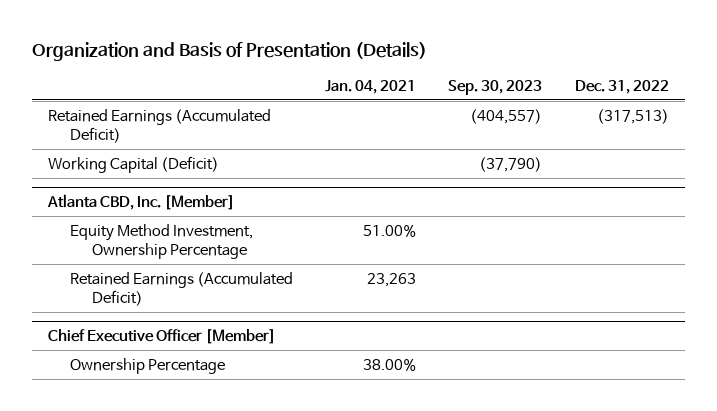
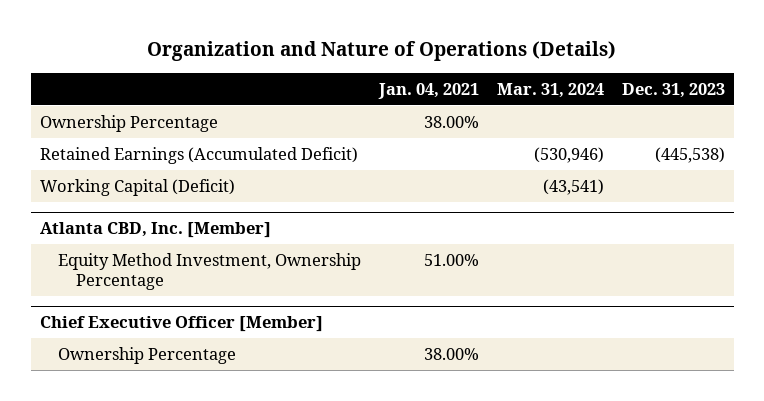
[32,41,428,61] Organization and Basis of Presentation (Details) -> [147,41,617,62] Organization and Nature of Operations (Details)
[448,79,543,95] Sep. 30, 2023 -> none
[574,79,669,94] Dec. 31, 2022 -> none
none -> [496,82,604,98] Mar. 31, 2024
none -> [621,82,725,98] Dec. 31, 2023
none -> [39,114,218,132] Ownership Percentage
[70,271,294,307] Retained Earnings (Accumulated Deficit) -> none

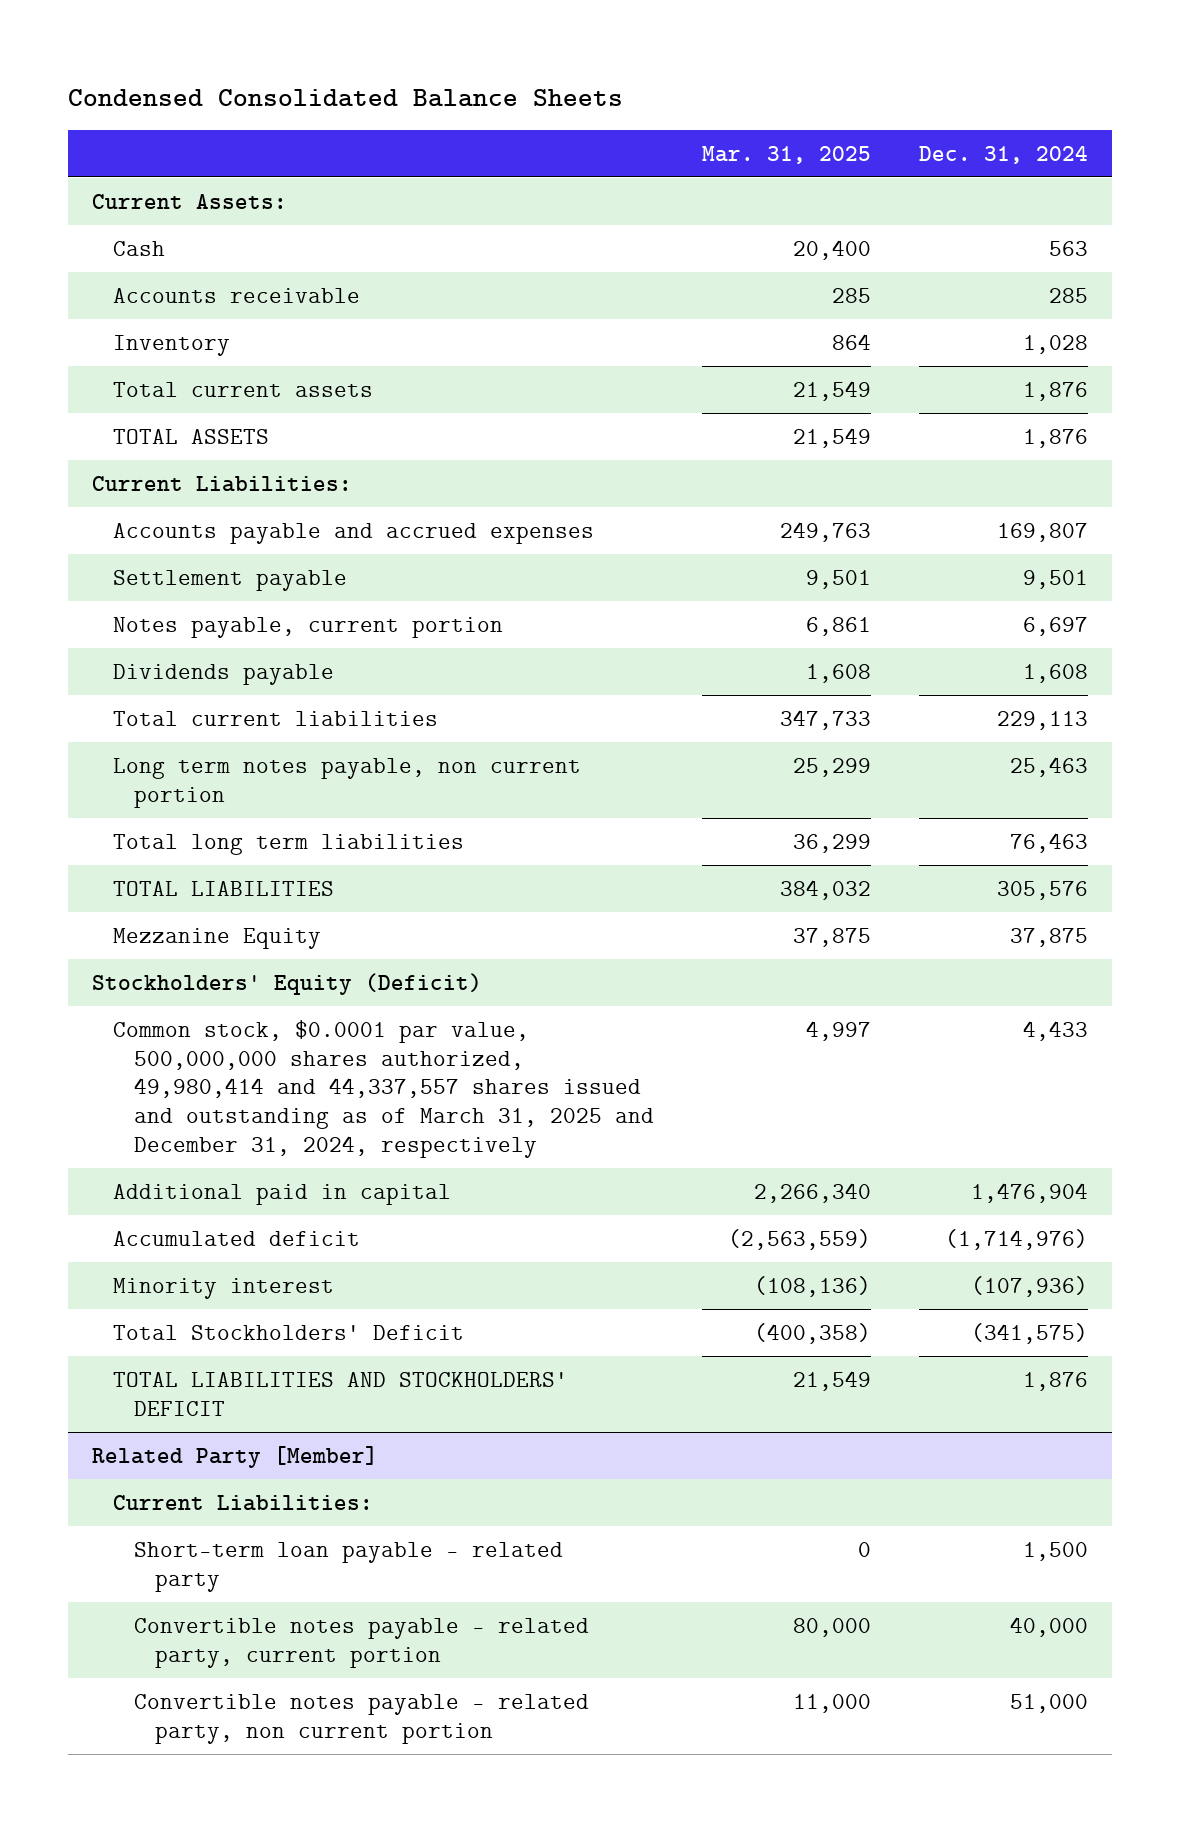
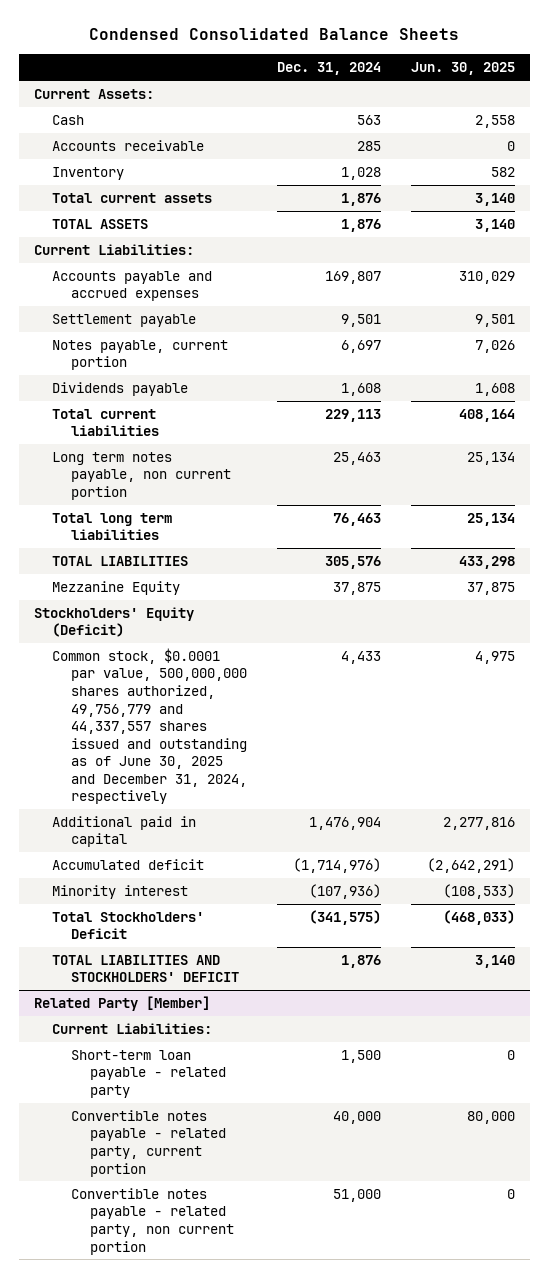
[702,145,872,164] Mar. 31, 2025 -> none
none -> [411,62,516,76] Jun. 30, 2025
[113,1019,655,1158] Common stock, $0.0001 par value, 500,000,000 shares authorized, 49,980,414 and 44,337,557 shares issued and outstanding as of March 31, 2025 and December 31, 2024, respectively -> [52,647,248,805] Common stock, $0.0001 par value, 500,000,000 shares authorized, 49,756,779 and 44,337,557 shares issued and outstanding as of June 30, 2025 and December 31, 2024, respectively

